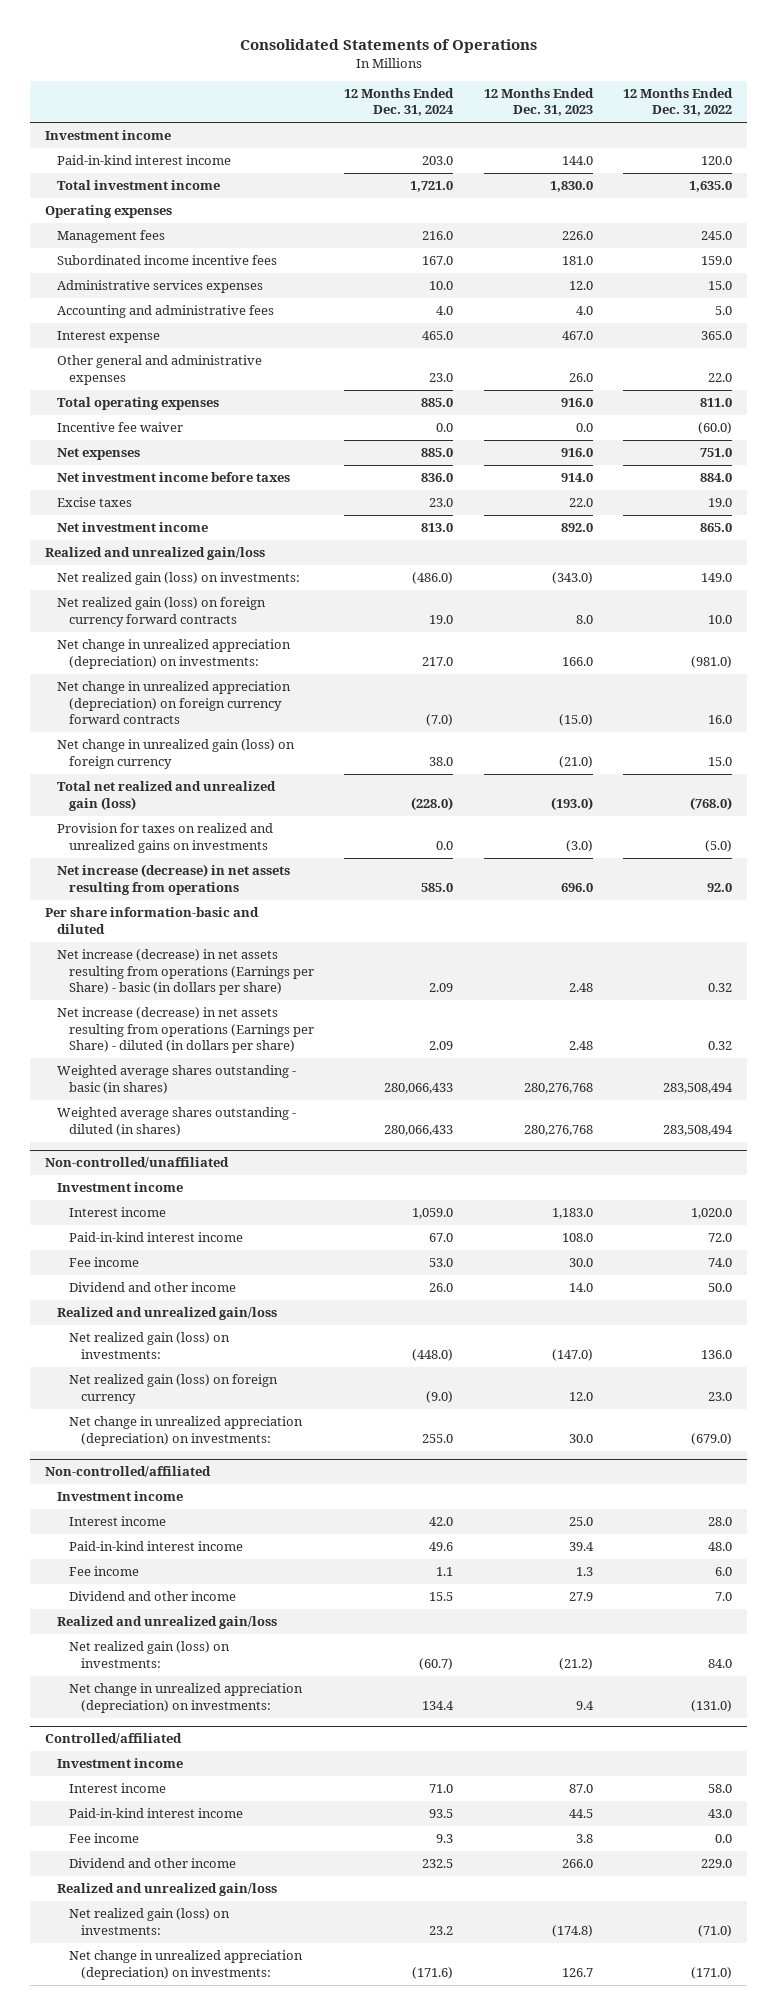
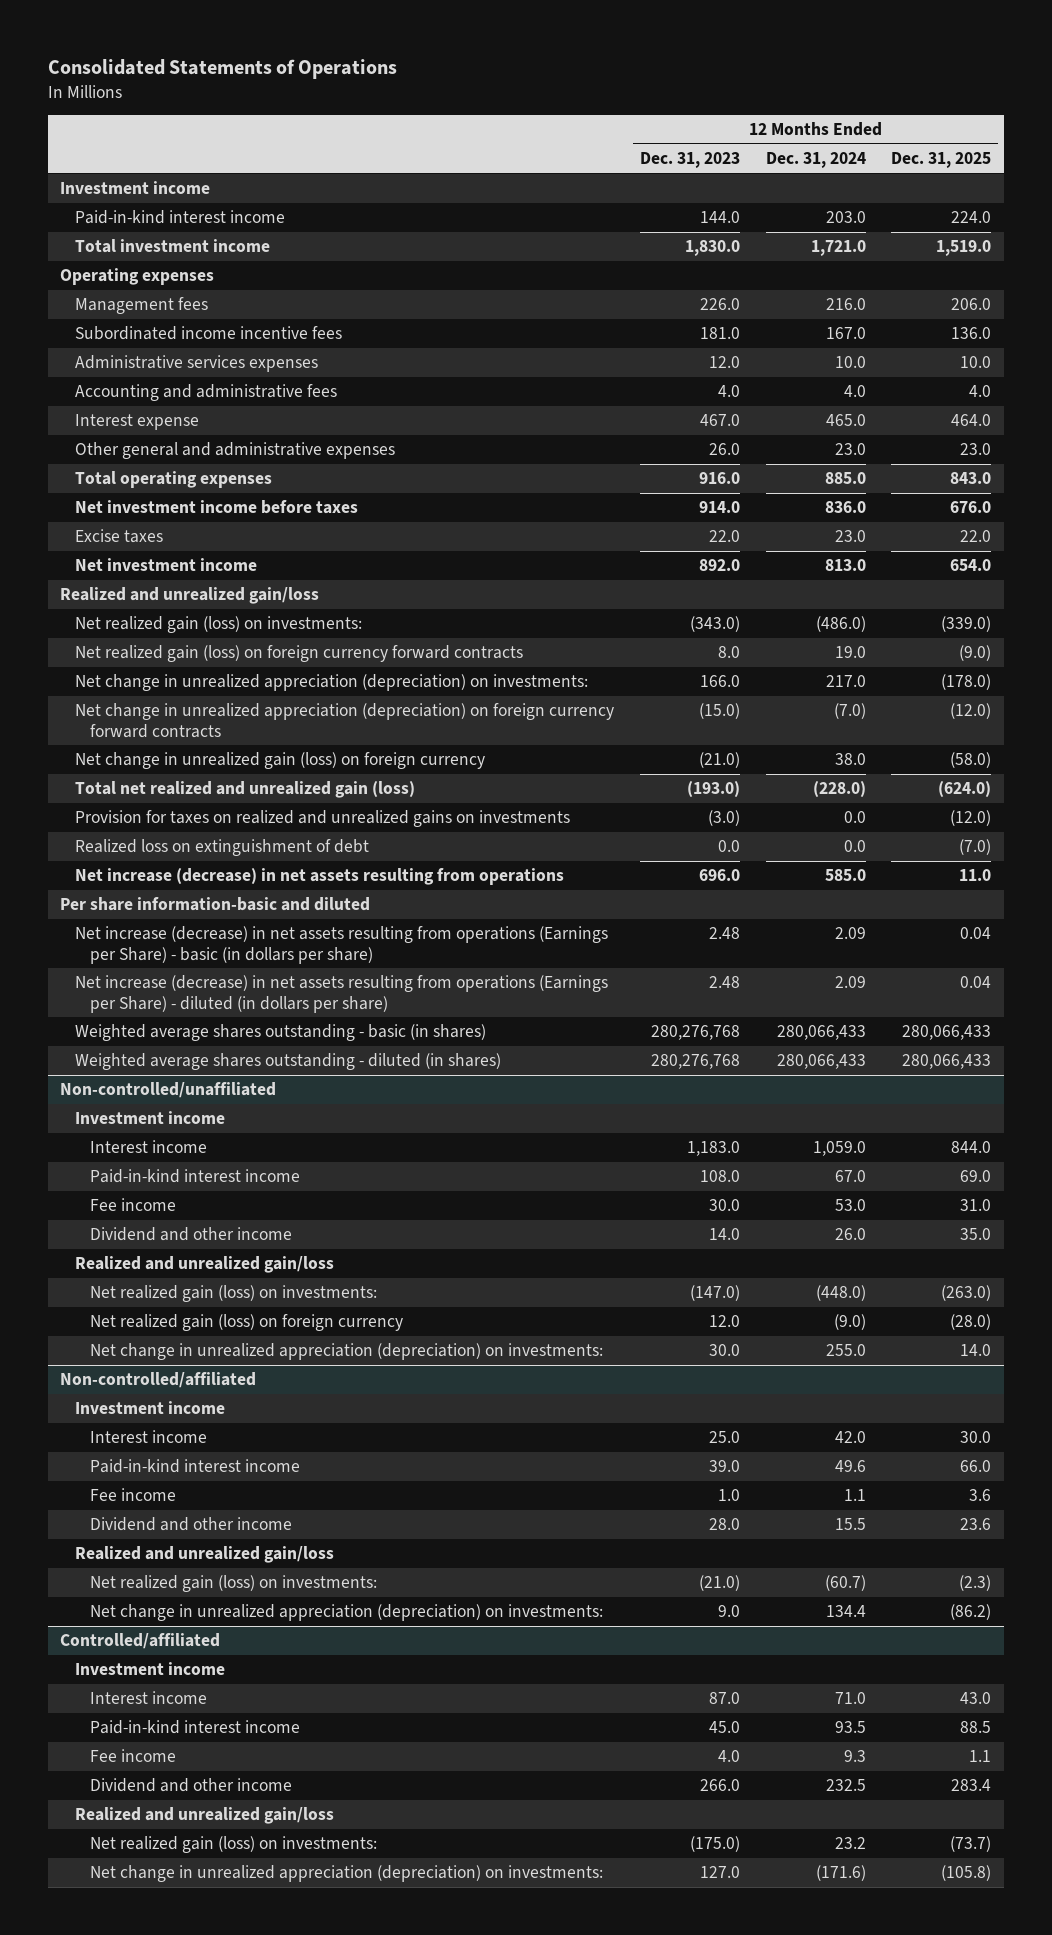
[622,87,733,117] 12 Months Ended Dec. 31, 2022 -> none
none -> [891,152,992,169] Dec. 31, 2025
[57,422,184,433] Incentive fee waiver -> none
[57,448,141,461] Net expenses -> none
none -> [75,839,370,857] Realized loss on extinguishment of debt
[568,1542,594,1552] 39.4 -> [708,1460,740,1473] 39.0
[575,1567,593,1577] 1.3 -> [717,1489,740,1502] 1.0
[568,1592,593,1602] 27.9 -> [708,1518,740,1531] 28.0
[558,1657,593,1670] (21.2) -> [698,1575,740,1592] (21.0)
[575,1700,594,1710] 9.4 -> [717,1605,740,1618] 9.0
[568,1809,593,1819] 44.5 -> [708,1721,740,1734] 45.0
[575,1834,593,1844] 3.8 -> [717,1750,740,1763] 4.0
[551,1924,593,1937] (174.8) -> [689,1836,740,1853] (175.0)
[561,1967,593,1977] 126.7 -> [699,1866,740,1879] 127.0

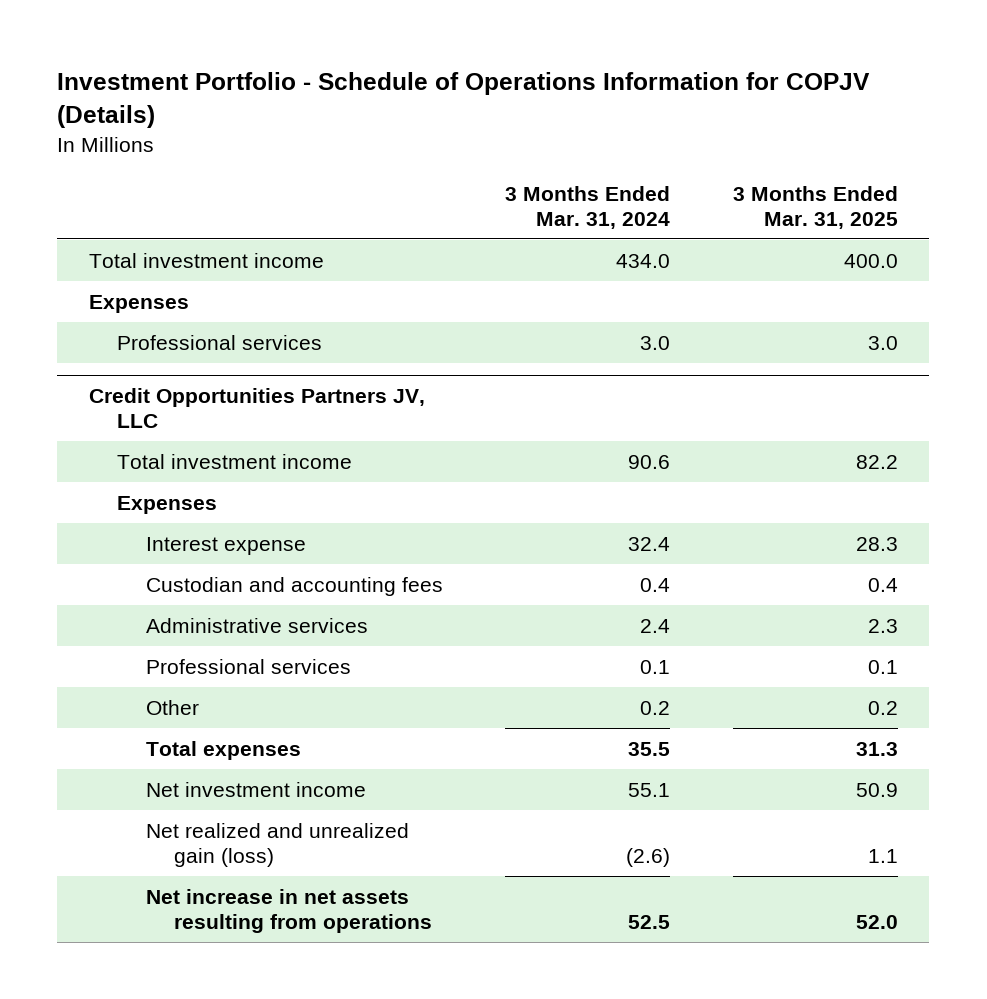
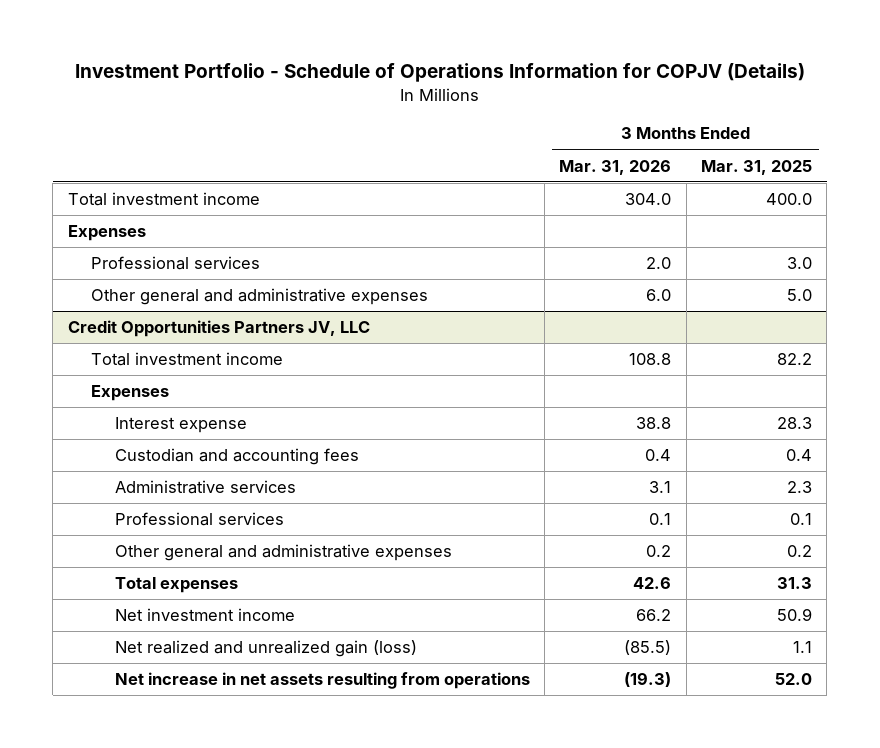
[505,185,671,229] 3 Months Ended Mar. 31, 2024 -> none
none -> [559,159,672,175] Mar. 31, 2026
none -> [91,288,429,306] Other general and administrative expenses
[145,699,199,715] Other -> none
none -> [114,544,452,562] Other general and administrative expenses

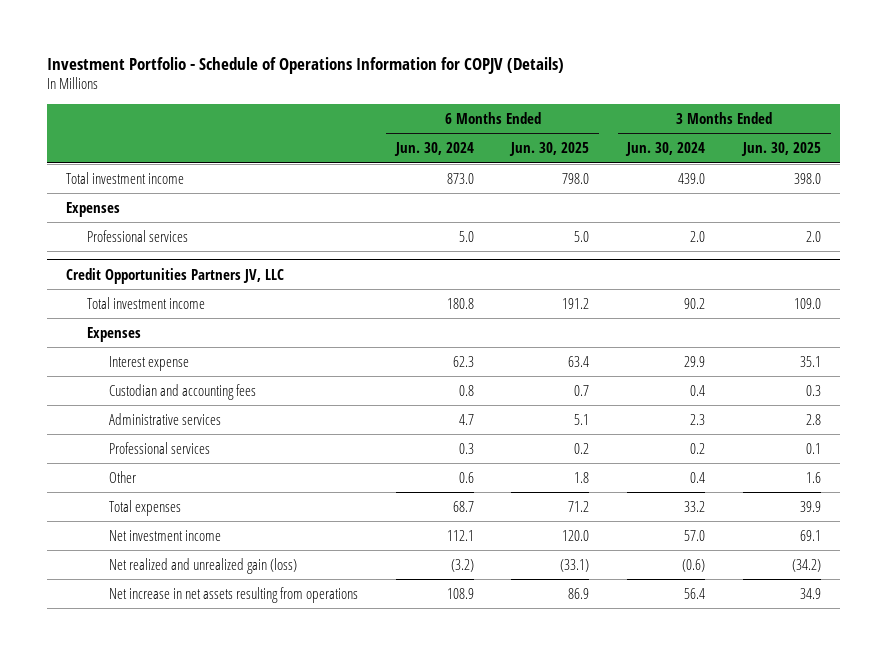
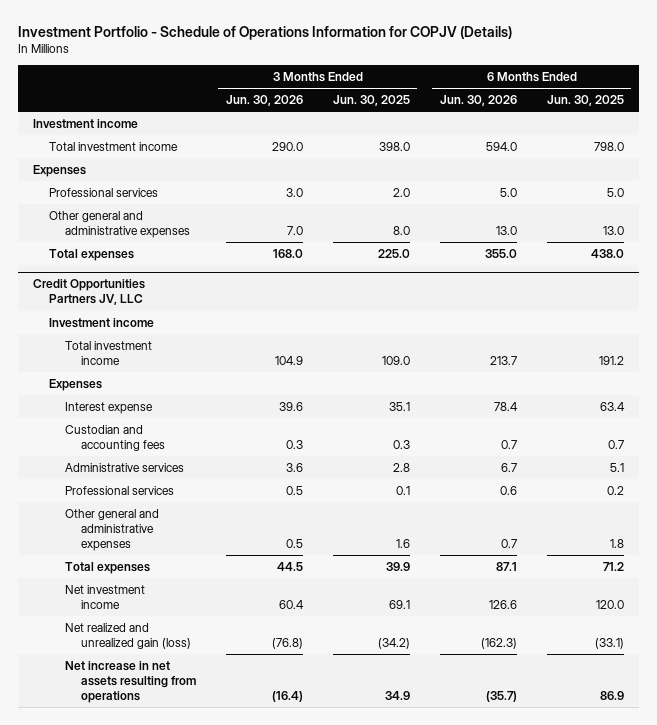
[393,142,474,157] Jun. 30, 2024 -> none
[625,142,706,157] Jun. 30, 2024 -> none
none -> [225,95,303,107] Jun. 30, 2026
none -> [439,95,517,107] Jun. 30, 2026
none -> [32,118,138,129] Investment income
none -> [48,210,190,238] Other general and administrative expenses
none -> [48,248,134,261] Total expenses
none -> [48,317,154,328] Investment income
[108,470,136,483] Other -> [64,508,159,551] Other general and administrative expenses

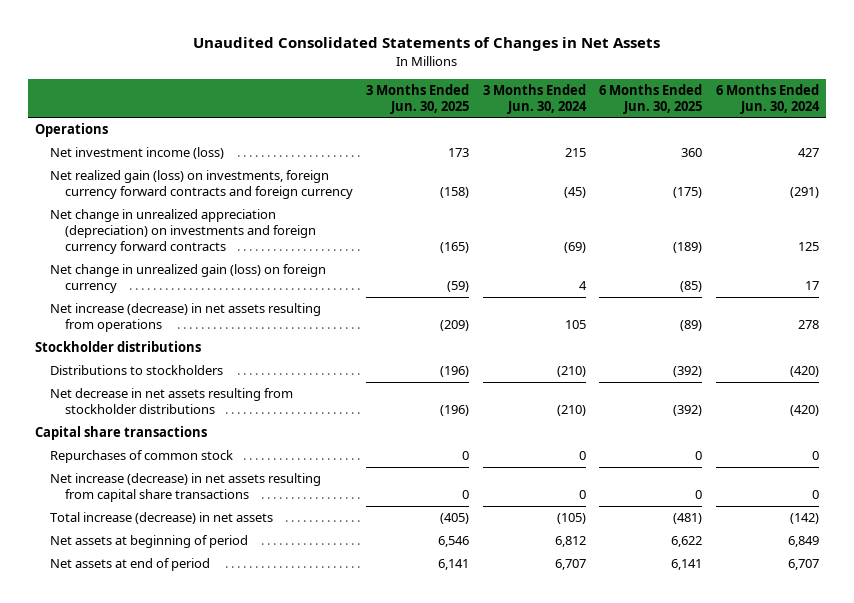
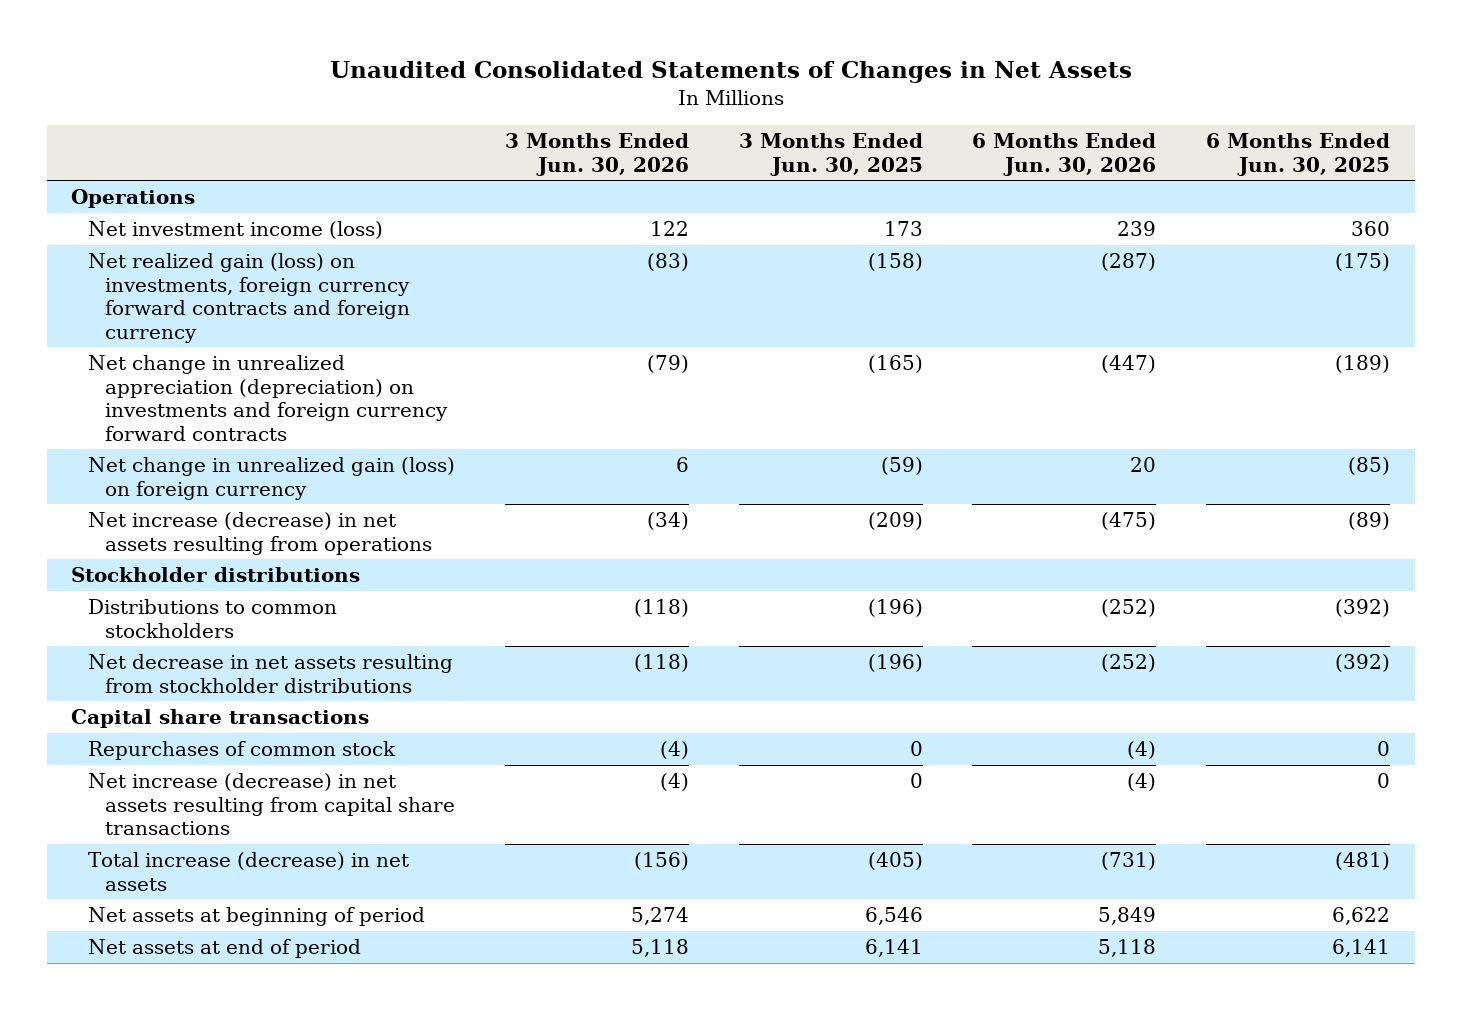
[482,83,587,114] 3 Months Ended Jun. 30, 2024 -> none
[715,83,820,114] 6 Months Ended Jun. 30, 2024 -> none
none -> [504,133,689,176] 3 Months Ended Jun. 30, 2026
none -> [972,133,1157,176] 6 Months Ended Jun. 30, 2026
[49,364,223,375] Distributions to stockholders -> [88,599,338,638] Distributions to common stockholders

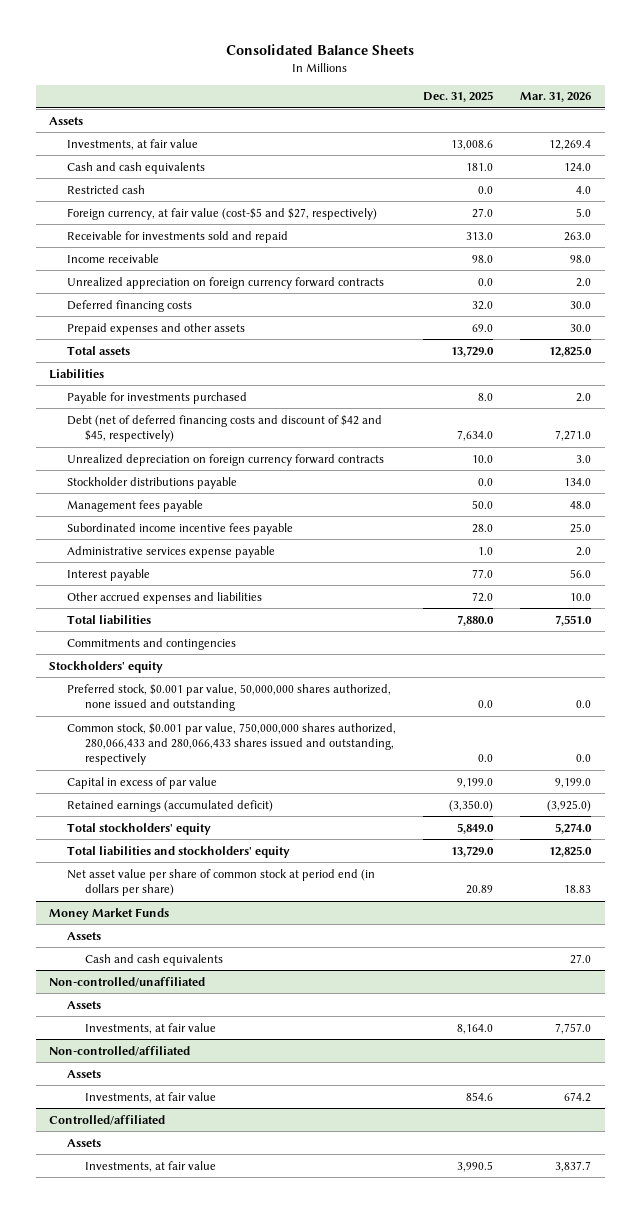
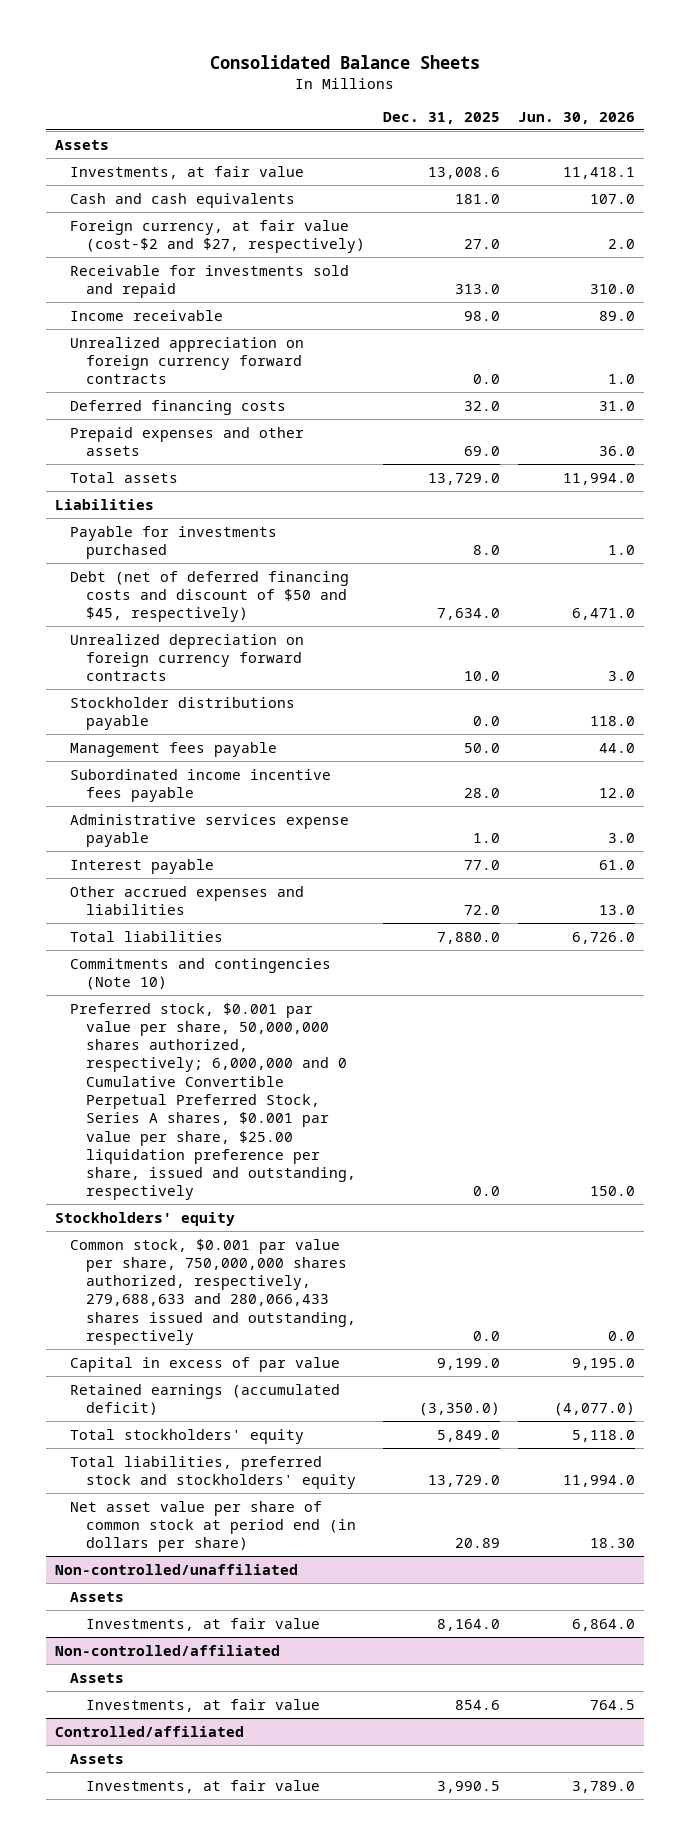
[520,92,592,103] Mar. 31, 2026 -> none
none -> [518,111,636,124] Jun. 30, 2026
[67,184,146,194] Restricted cash -> none
[67,207,378,220] Foreign currency, at fair value (cost-$5 and $27, respectively) -> [70,219,365,253] Foreign currency, at fair value (cost-$2 and $27, respectively)
[67,414,383,442] Debt (net of deferred financing costs and discount of $42 and $45, respectively) -> [70,570,350,623] Debt (net of deferred financing costs and discount of $50 and $45, respectively)
[67,637,237,650] Commitments and contingencies -> [70,957,332,990] Commitments and contingencies (Note 10)
none -> [70,1002,356,1201] Preferred stock, $0.001 par value per share, 50,000,000 shares authorized, respectively; 6,000,000 and 0 Cumulative Convertible Perpetual Preferred Stock, Series A shares, $0.001 par value per share, $25.00 liquidation preference per share, issued and outstanding, respectively
[67,683,392,711] Preferred stock, $0.001 par value, 50,000,000 shares authorized, none issued and outstanding -> none
[67,722,397,766] Common stock, $0.001 par value, 750,000,000 shares authorized, 280,066,433 and 280,066,433 shares issued and outstanding, respectively -> [70,1238,356,1345] Common stock, $0.001 par value per share, 750,000,000 shares authorized, respectively, 279,688,633 and 280,066,433 shares issued and outstanding, respectively
[67,845,291,858] Total liabilities and stockholders' equity -> [70,1455,356,1489] Total liabilities, preferred stock and stockholders' equity
[49,907,170,920] Money Market Funds -> none
[67,931,102,940] Assets -> none
[85,953,224,966] Cash and cash equivalents -> none

